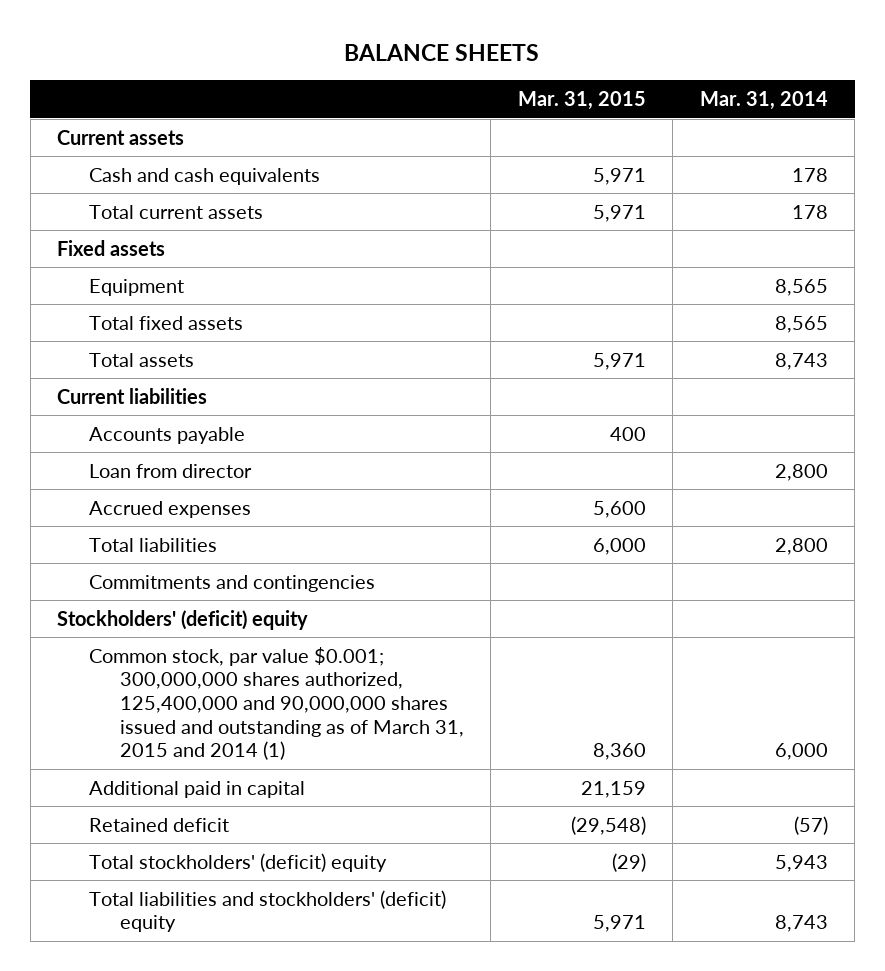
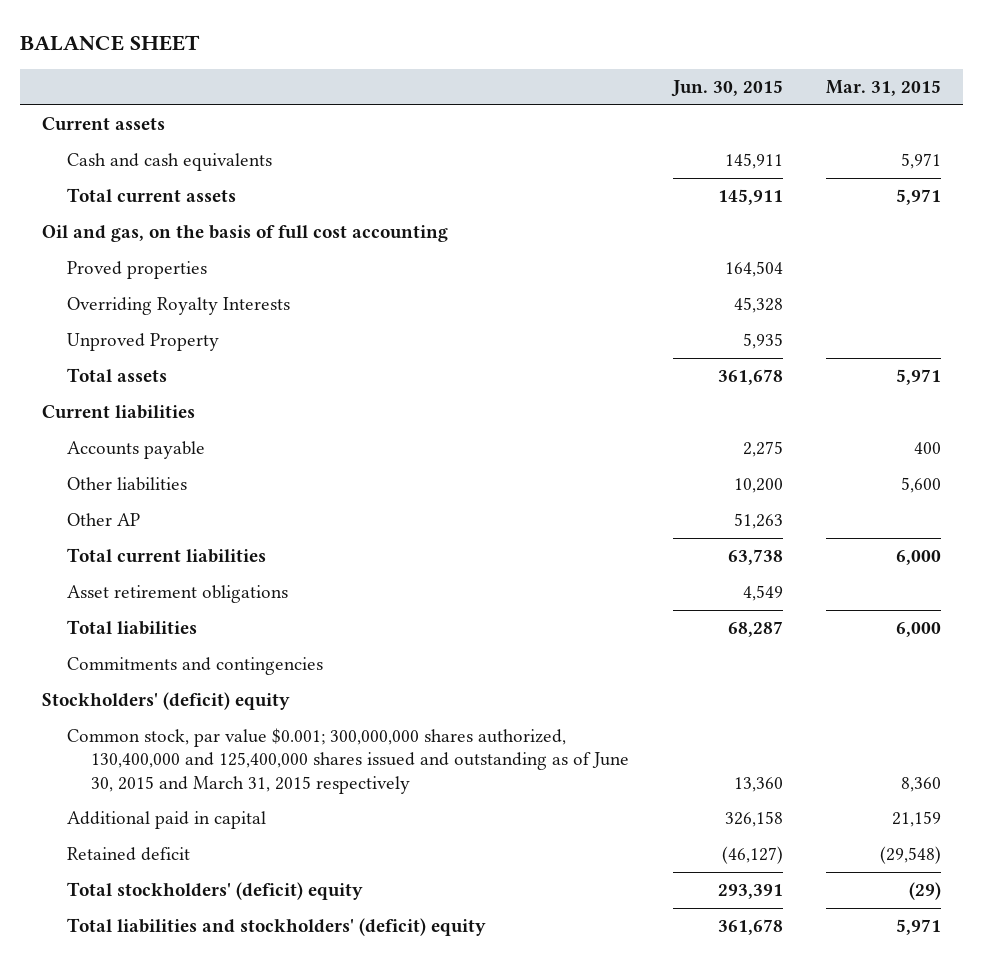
[344,43,540,61] BALANCE SHEETS -> [20,34,201,51] BALANCE SHEET
[699,90,828,110] Mar. 31, 2014 -> none
none -> [670,79,783,97] Jun. 30, 2015
[57,239,166,256] Fixed assets -> none
[88,278,184,296] Equipment -> none
[88,315,243,330] Total fixed assets -> none
none -> [42,225,449,243] Oil and gas, on the basis of full cost accounting
none -> [66,261,207,280] Proved properties
none -> [66,297,290,316] Overriding Royalty Interests
none -> [66,333,219,352] Unproved Property
[88,463,252,478] Loan from director -> none
[88,500,251,518] Accrued expenses -> none
none -> [66,477,187,492] Other liabilities
none -> [66,513,140,527] Other AP
none -> [66,548,266,564] Total current liabilities
none -> [66,585,288,604] Asset retirement obligations
[88,646,464,761] Common stock, par value $0.001; 300,000,000 shares authorized, 125,400,000 and 90,000,000 shares issued and outstanding as of March 31, 2015 and 2014 (1) -> [66,728,629,794] Common stock, par value $0.001; 300,000,000 shares authorized, 130,400,000 and 125,400,000 shares issued and outstanding as of June 30, 2015 and March 31, 2015 respectively

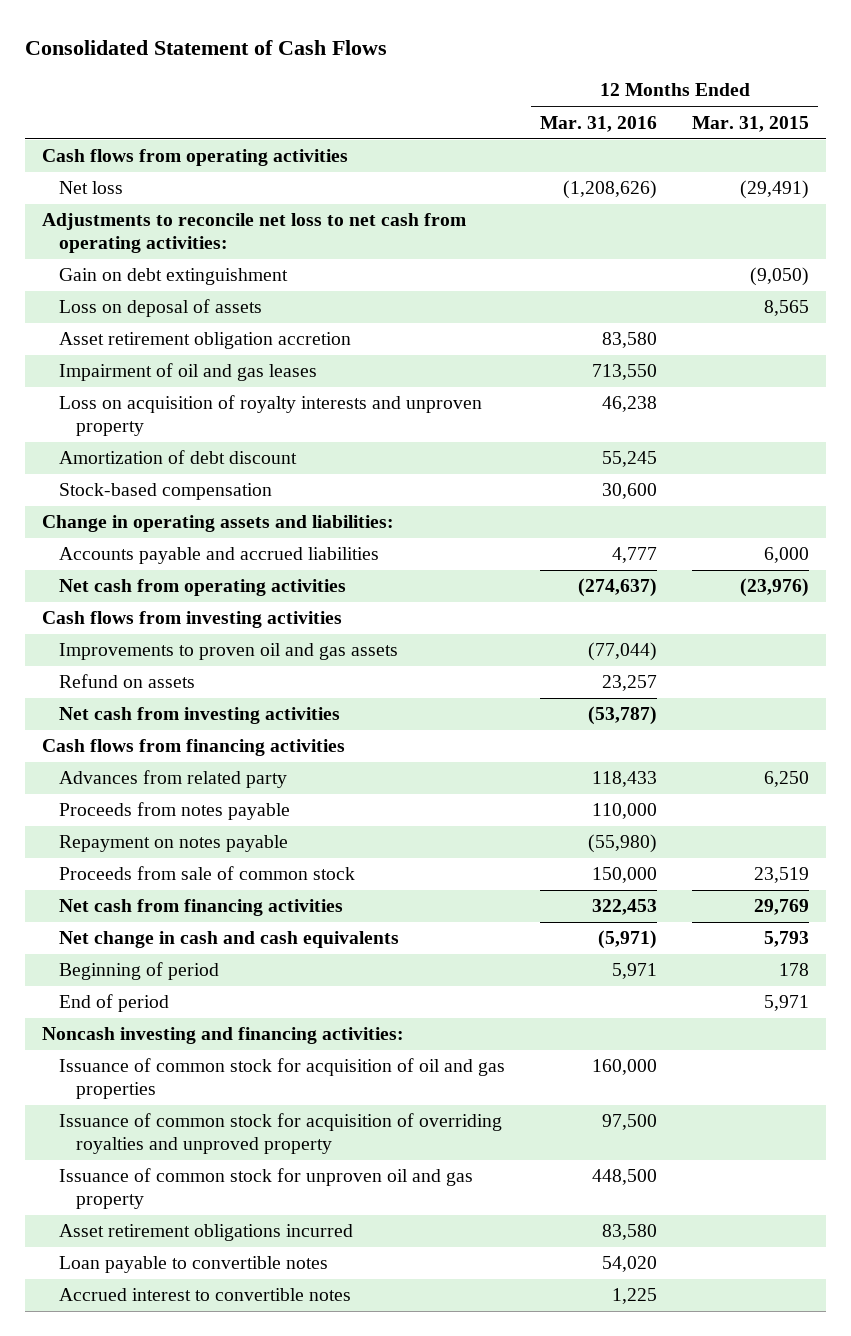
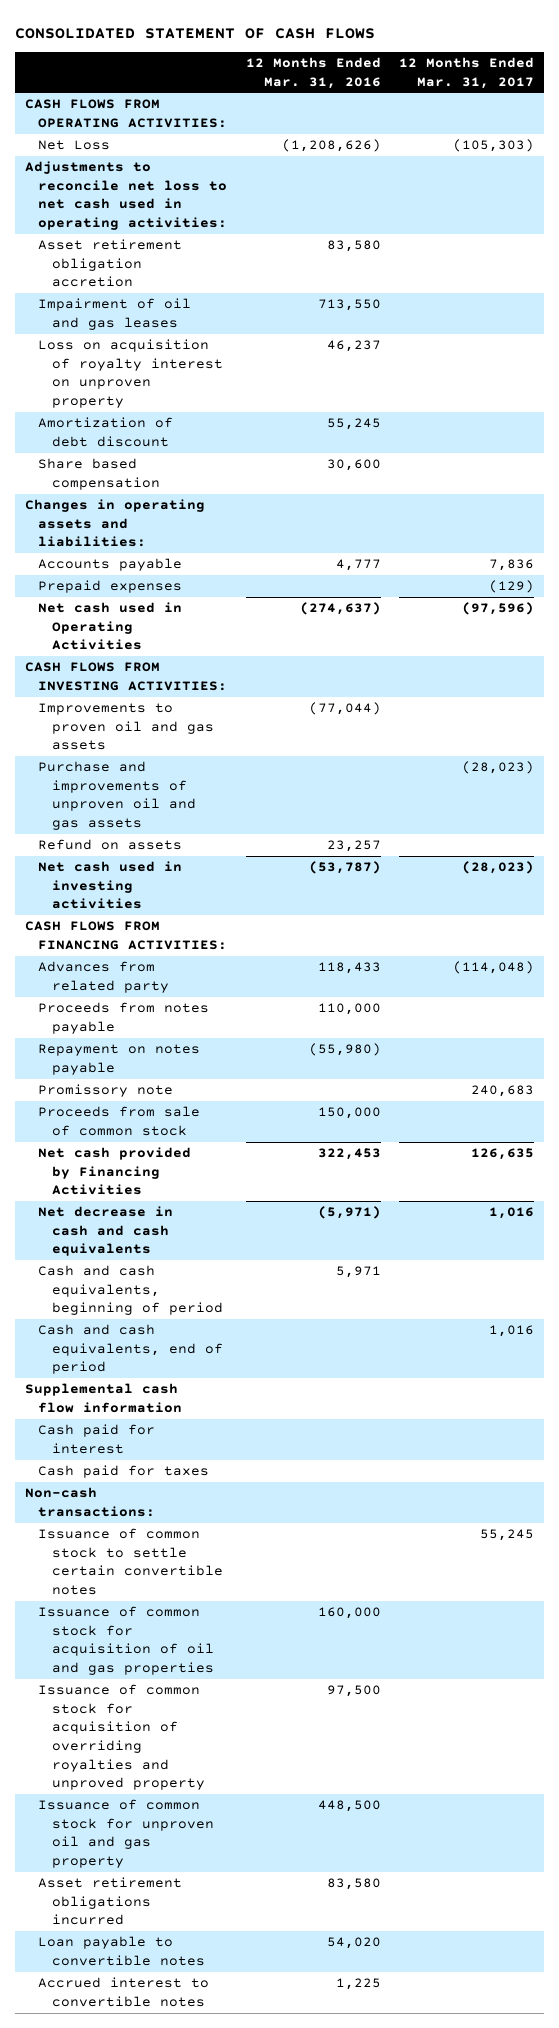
[24,39,387,55] Consolidated Statement of Cash Flows -> [15,27,376,39] CONSOLIDATED STATEMENT OF CASH FLOWS
[691,115,809,132] Mar. 31, 2015 -> none
none -> [399,57,535,89] 12 Months Ended Mar. 31, 2017
[59,268,289,286] Gain on debt extinguishment -> none
[59,299,263,318] Loss on deposal of assets -> none
[42,149,349,167] Cash flows from operating activities -> [24,99,228,128] CASH FLOWS FROM OPERATING ACTIVITIES:
[59,181,124,195] Net loss -> [38,140,111,151] Net Loss
[42,213,467,253] Adjustments to reconcile net loss to net cash from operating activities: -> [24,161,228,230] Adjustments to reconcile net loss to net cash used in operating activities:
[59,395,483,436] Loss on acquisition of royalty interests and unproven property -> [38,339,223,408] Loss on acquisition of royalty interest on unproven property
[602,396,658,413] 46,238 -> [326,340,381,353] 46,237
[59,483,273,501] Stock-based compensation -> [38,458,160,490] Share based compensation
[42,515,395,533] Change in operating assets and liabilities: -> [24,499,205,548] Changes in operating assets and liabilities:
[59,547,380,565] Accounts payable and accrued liabilities -> [38,558,183,572] Accounts payable
none -> [38,580,183,594] Prepaid expenses
[59,579,347,597] Net cash from operating activities -> [38,602,183,651] Net cash used in Operating Activities
[42,611,343,629] Cash flows from investing activities -> [24,662,228,691] CASH FLOWS FROM INVESTING ACTIVITIES:
none -> [38,761,196,830] Purchase and improvements of unproven oil and gas assets
[59,707,341,725] Net cash from investing activities -> [38,861,183,910] Net cash used in investing activities
[42,739,346,757] Cash flows from financing activities -> [24,921,228,950] CASH FLOWS FROM FINANCING ACTIVITIES:
none -> [38,1084,174,1098] Promissory note
[59,899,344,917] Net cash from financing activities -> [38,1147,192,1196] Net cash provided by Financing Activities
[59,931,400,949] Net change in cash and cash equivalents -> [38,1206,174,1257] Net decrease in cash and cash equivalents
[59,962,220,981] Beginning of period -> [38,1265,223,1316] Cash and cash equivalents, beginning of period
[59,994,170,1013] End of period -> [38,1324,223,1375] Cash and cash equivalents, end of period
none -> [24,1383,183,1413] Supplemental cash flow information
none -> [38,1424,156,1454] Cash paid for interest
none -> [38,1465,210,1479] Cash paid for taxes
[42,1027,405,1045] Noncash investing and financing activities: -> [24,1487,156,1517] Non-cash transactions:
none -> [38,1528,223,1595] Issuance of common stock to settle certain convertible notes

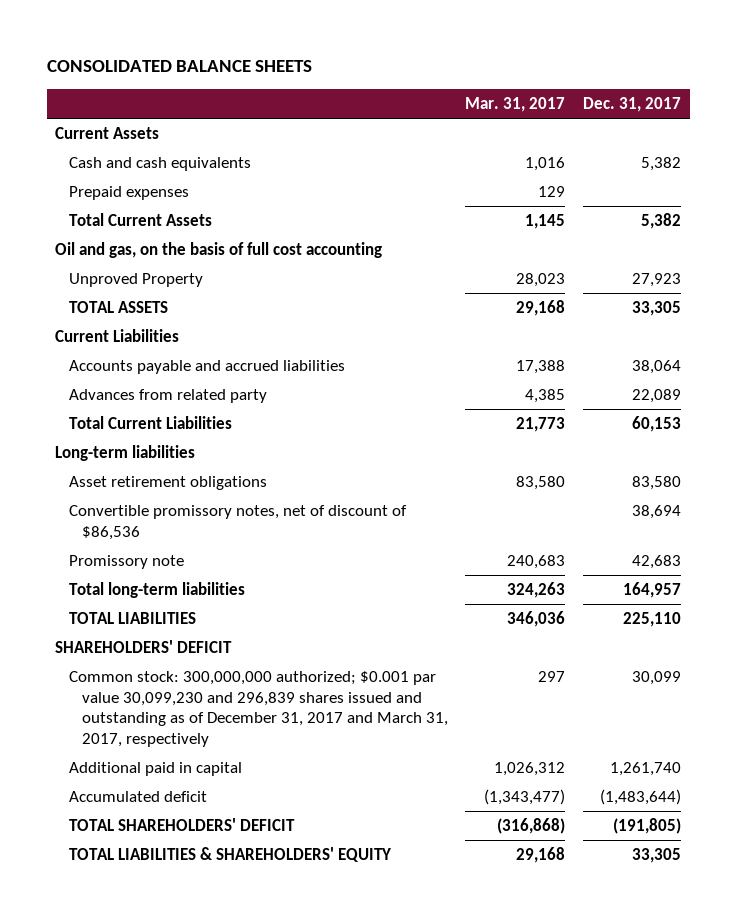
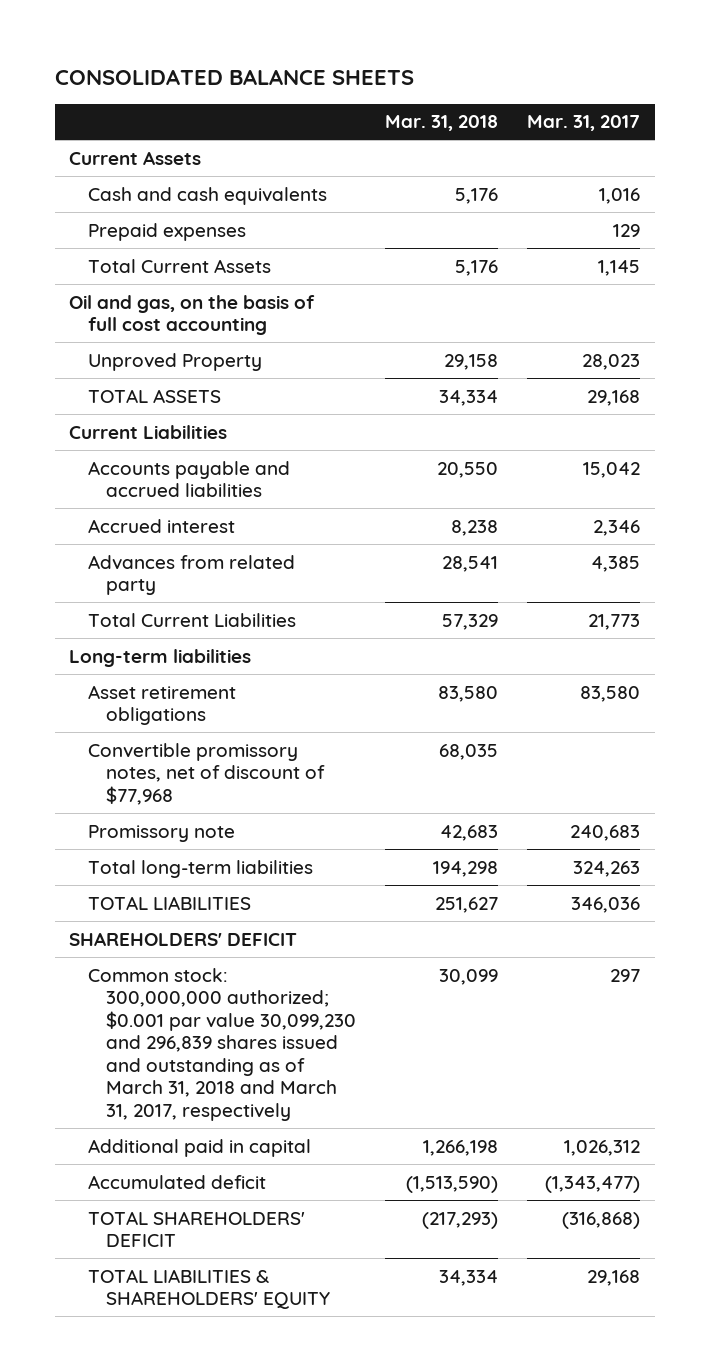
[583,96,682,112] Dec. 31, 2017 -> none
none -> [384,115,498,132] Mar. 31, 2018
[516,360,566,375] 17,388 -> [583,461,641,478] 15,042
none -> [87,518,235,533] Accrued interest
[68,505,407,540] Convertible promissory notes, net of discount of $86,536 -> [87,742,325,805] Convertible promissory notes, net of discount of $77,968
[68,671,448,747] Common stock: 300,000,000 authorized; $0.001 par value 30,099,230 and 296,839 shares issued and outstanding as of December 31, 2017 and March 31, 2017, respectively -> [87,967,356,1121] Common stock: 300,000,000 authorized; $0.001 par value 30,099,230 and 296,839 shares issued and outstanding as of March 31, 2018 and March 31, 2017, respectively

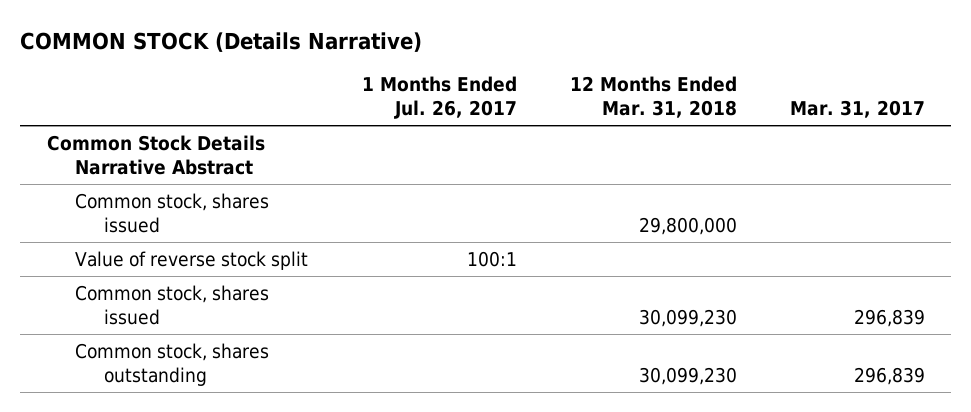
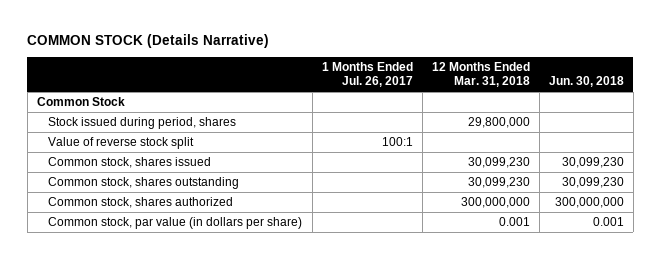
[789,100,925,119] Mar. 31, 2017 -> none
none -> [548,76,624,88] Jun. 30, 2018
[46,134,265,175] Common Stock Details Narrative Abstract -> [36,97,125,107] Common Stock
[75,192,270,233] Common stock, shares issued -> [48,117,237,130] Stock issued during period, shares
none -> [48,197,234,209] Common stock, shares authorized
none -> [48,217,303,230] Common stock, par value (in dollars per share)

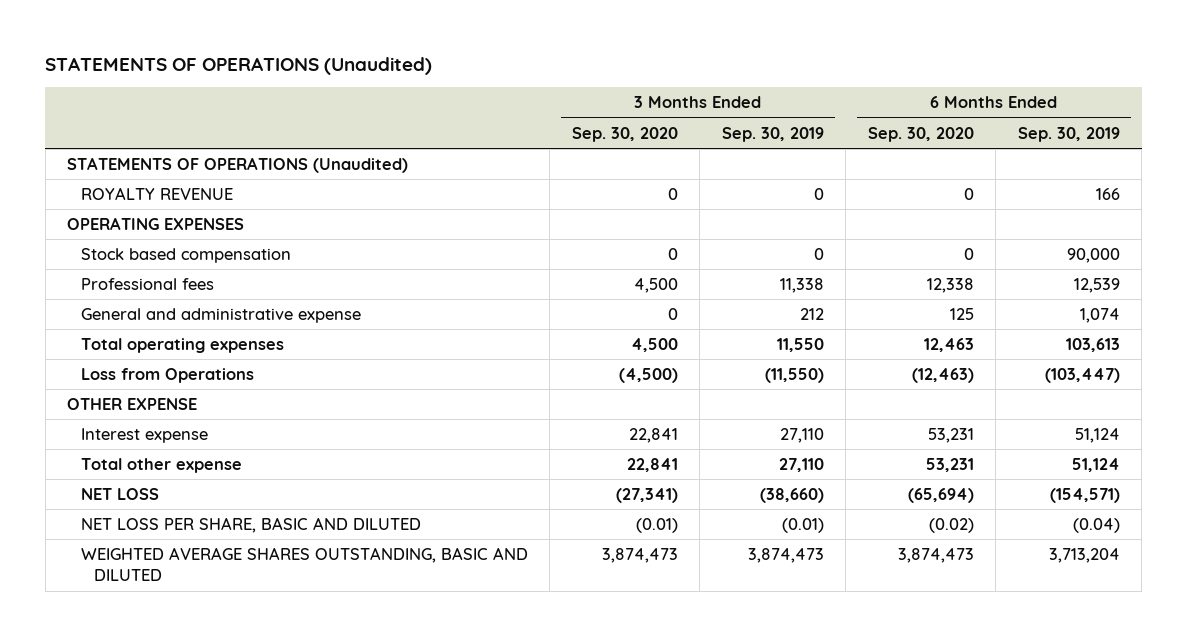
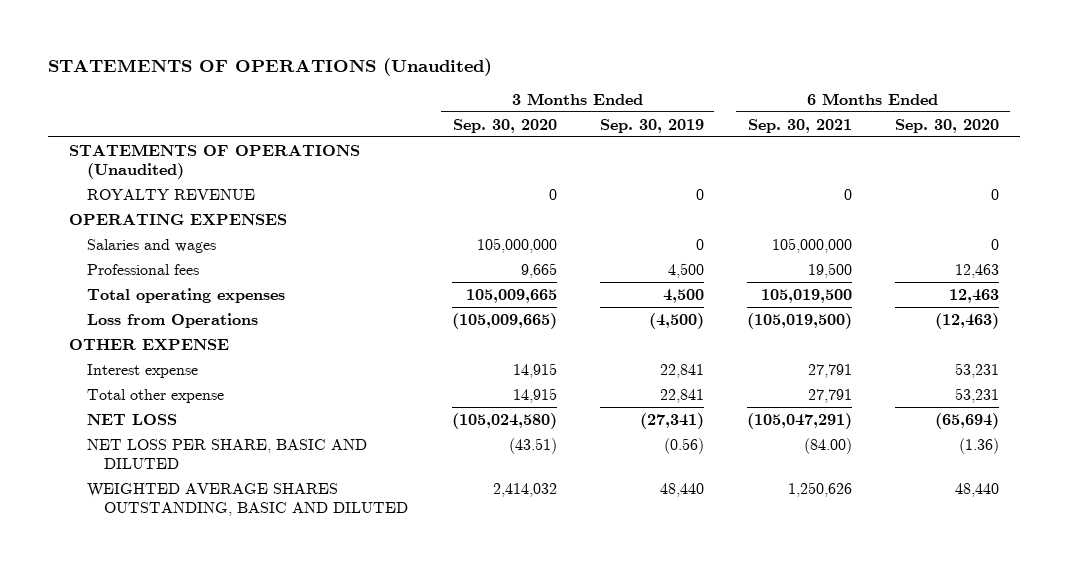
[1017,126,1120,142] Sep. 30, 2019 -> none
none -> [747,118,852,133] Sep. 30, 2021
[80,248,291,264] Stock based compensation -> none
[80,308,361,324] General and administrative expense -> none
none -> [86,238,216,253] Salaries and wages
[633,278,678,294] 4,500 -> [520,262,557,278] 9,665
[779,278,824,294] 11,338 -> [667,262,704,278] 4,500
[926,278,974,294] 12,338 -> [954,263,999,278] 12,463
[630,338,678,353] 4,500 -> [465,288,557,303] 105,009,665
[776,338,824,353] 11,550 -> [662,288,704,303] 4,500
[618,368,678,384] (4,500) -> [451,312,557,329] (105,009,665)
[764,368,824,384] (11,550) -> [648,312,704,329] (4,500)
[628,428,678,444] 22,841 -> [512,362,557,378] 14,915
[779,428,824,444] 27,110 -> [659,363,704,378] 22,841
[626,458,678,473] 22,841 -> [512,387,557,403] 14,915
[778,458,824,473] 27,110 -> [659,388,704,403] 22,841
[615,488,678,504] (27,341) -> [451,412,557,429] (105,024,580)
[759,488,824,504] (38,660) -> [639,412,704,429] (27,341)
[635,518,678,534] (0.01) -> [508,437,557,454] (43.51)
[781,518,824,534] (0.01) -> [663,437,704,454] (0.56)
[928,518,974,534] (0.02) -> [958,437,999,454] (1.36)
[601,548,678,564] 3,874,473 -> [492,482,557,497] 2,414,032
[747,548,824,564] 3,874,473 -> [659,482,704,497] 48,440
[897,548,974,564] 3,874,473 -> [954,482,999,497] 48,440

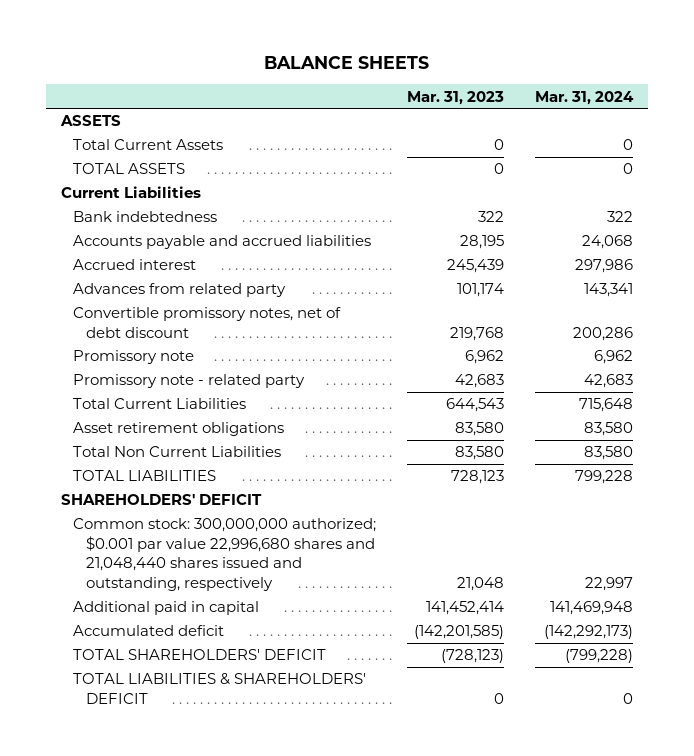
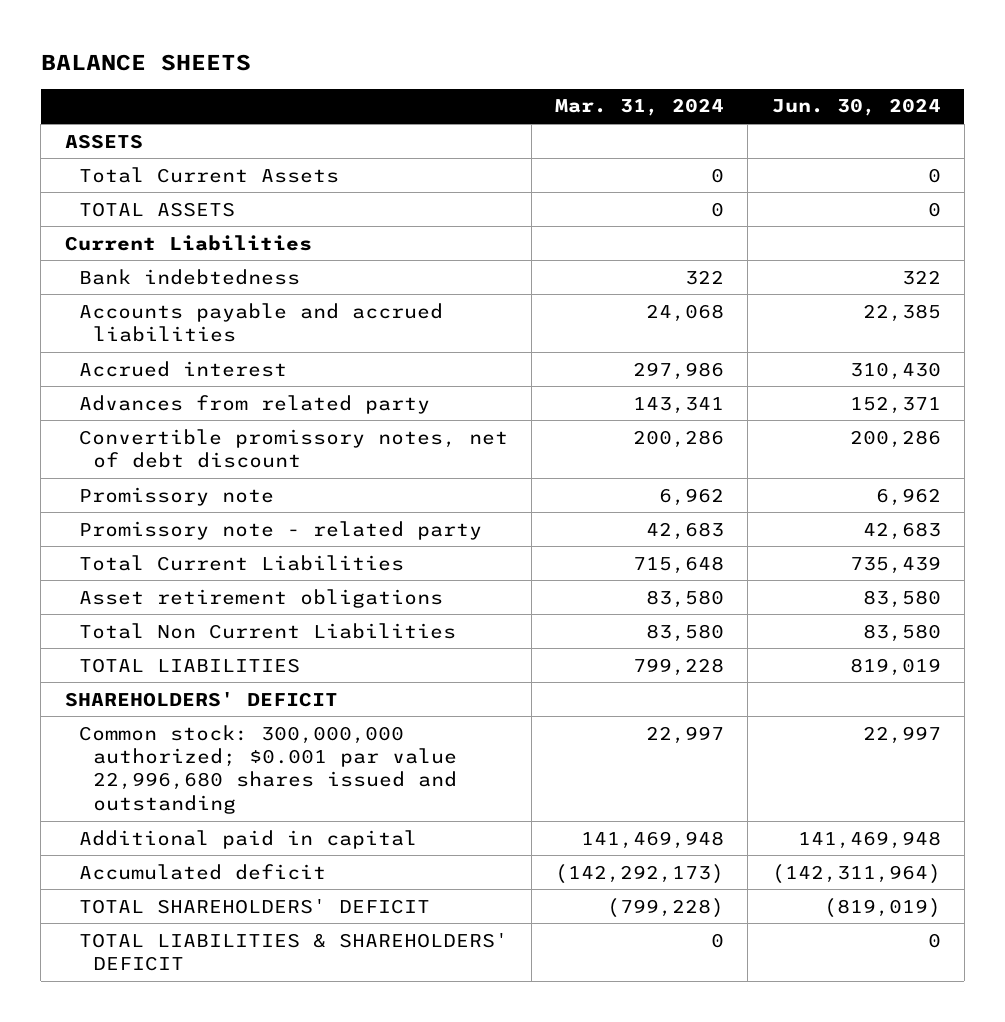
[407,90,505,105] Mar. 31, 2023 -> none
none -> [771,98,941,117] Jun. 30, 2024
[73,518,377,591] Common stock: 300,000,000 authorized; $0.001 par value 22,996,680 shares and 21,048,440 shares issued and outstanding, respectively -> [78,724,458,814] Common stock: 300,000,000 authorized; $0.001 par value 22,996,680 shares issued and outstanding

